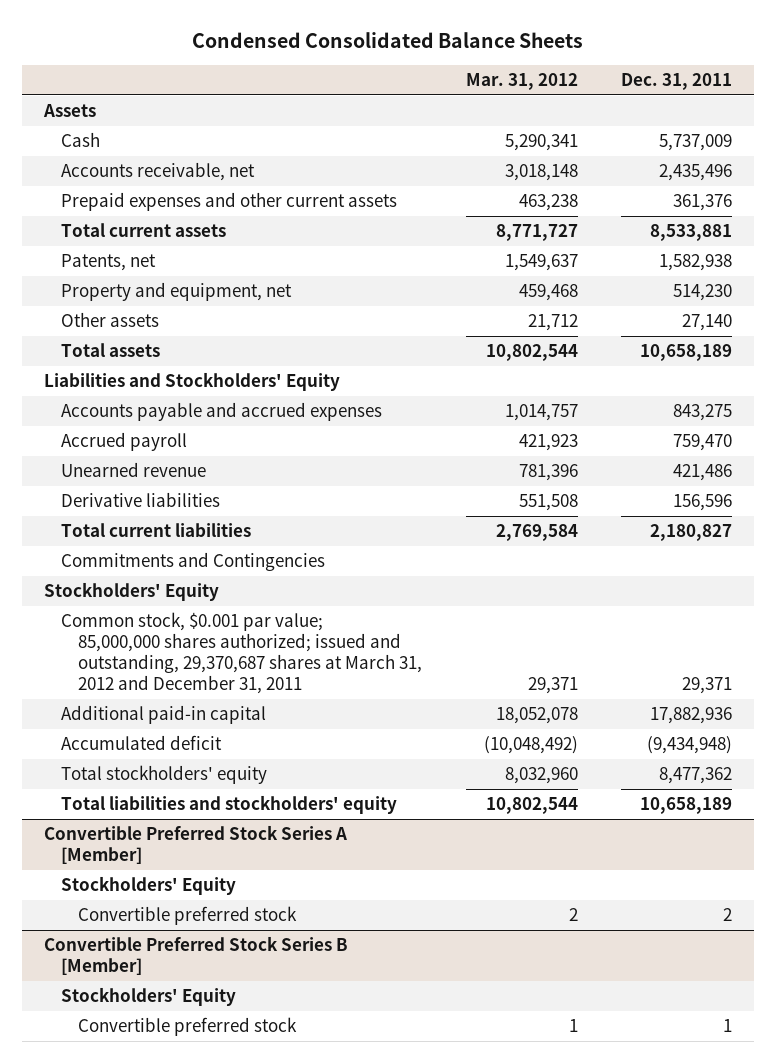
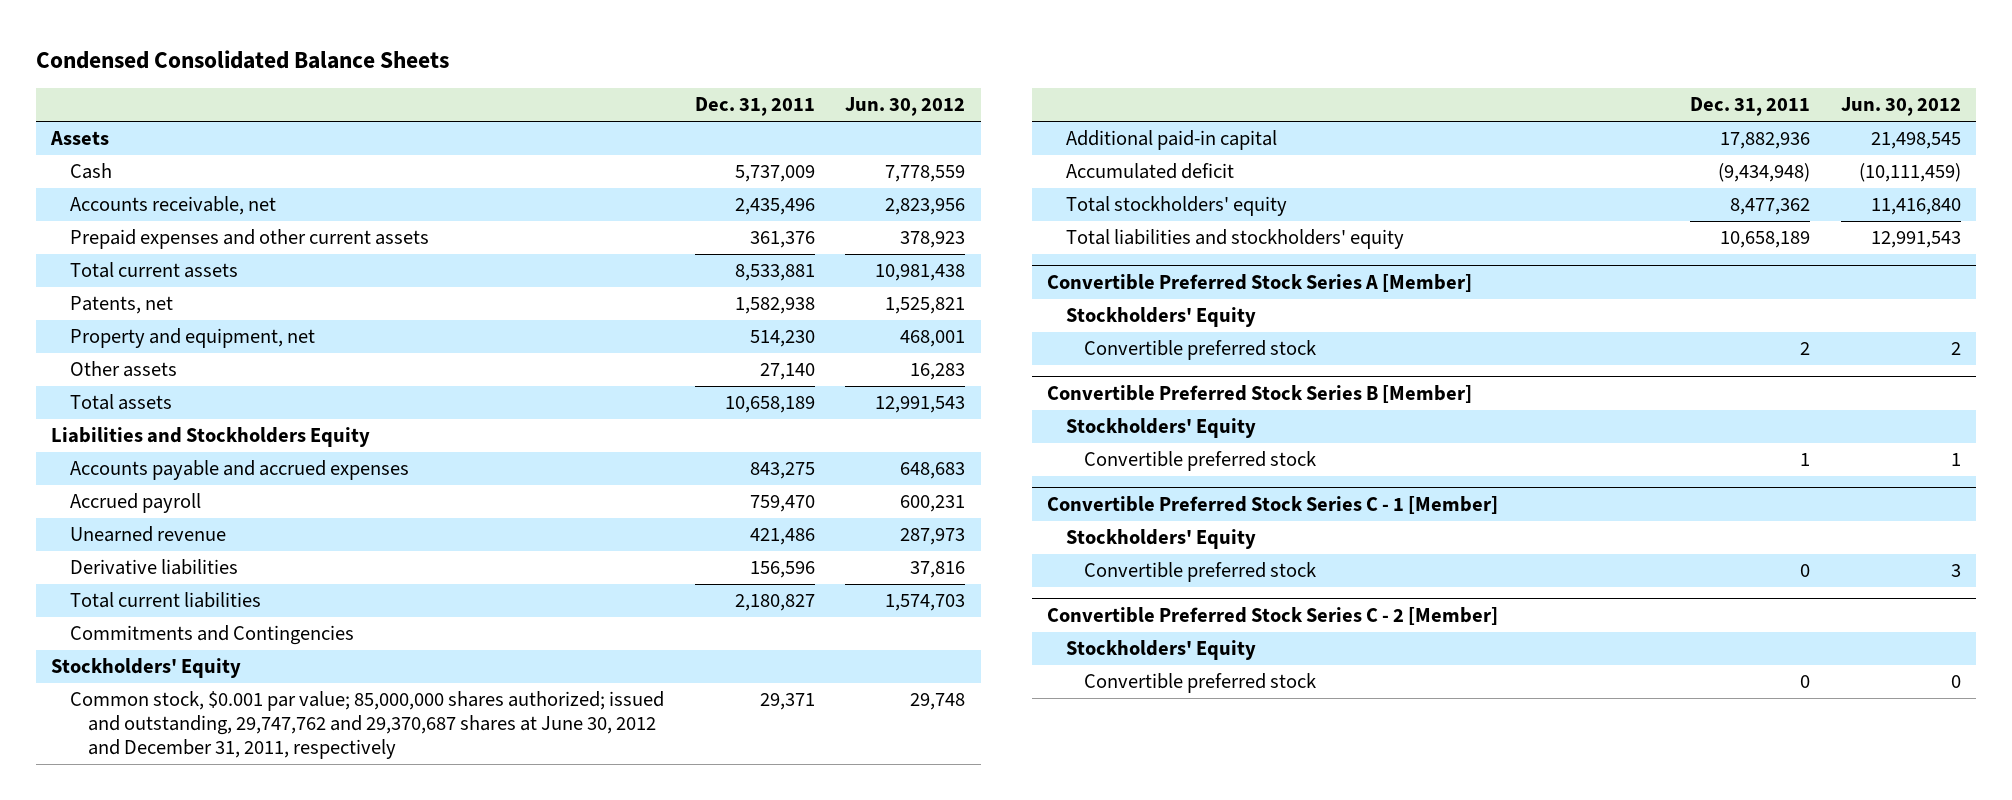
[465,73,578,91] Mar. 31, 2012 -> none
none -> [845,97,966,117] Jun. 30, 2012
[43,372,340,392] Liabilities and Stockholders' Equity -> [51,427,371,448] Liabilities and Stockholders Equity
[60,612,423,694] Common stock, $0.001 par value; 85,000,000 shares authorized; issued and outstanding, 29,370,687 shares at March 31, 2012 and December 31, 2011 -> [69,691,664,760] Common stock, $0.001 par value; 85,000,000 shares authorized; issued and outstanding, 29,747,762 and 29,370,687 shares at June 30, 2012 and December 31, 2011, respectively
none -> [1047,496,1499,515] Convertible Preferred Stock Series C - 1 [Member]
none -> [1065,529,1256,550] Stockholders' Equity
none -> [1084,562,1317,583] Convertible preferred stock
none -> [1047,607,1499,626] Convertible Preferred Stock Series C - 2 [Member]
none -> [1065,640,1256,661] Stockholders' Equity
none -> [1084,673,1317,694] Convertible preferred stock

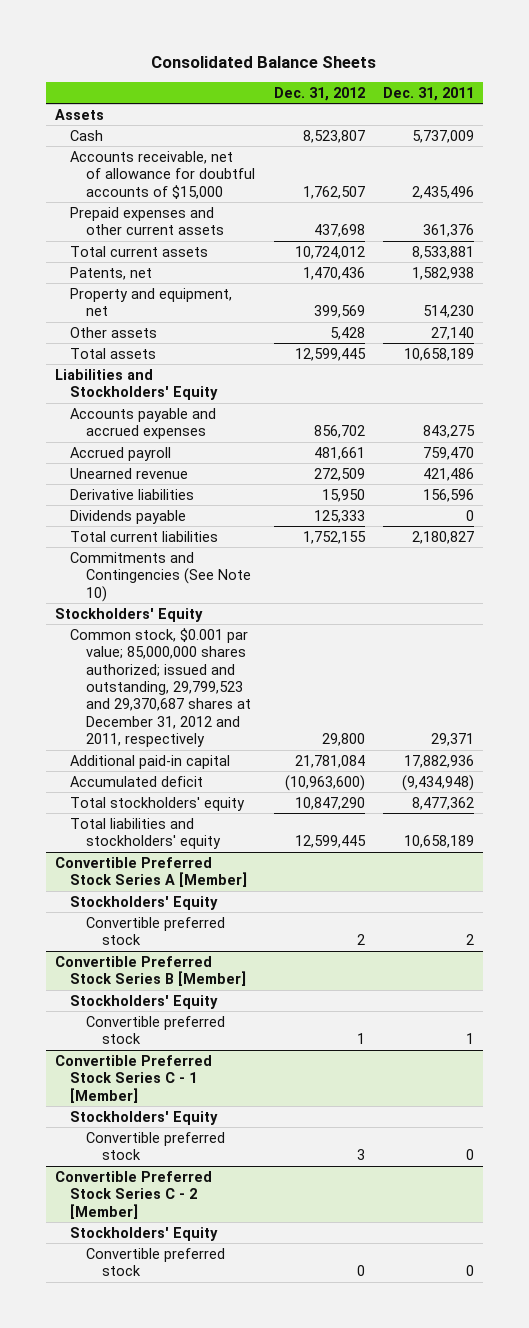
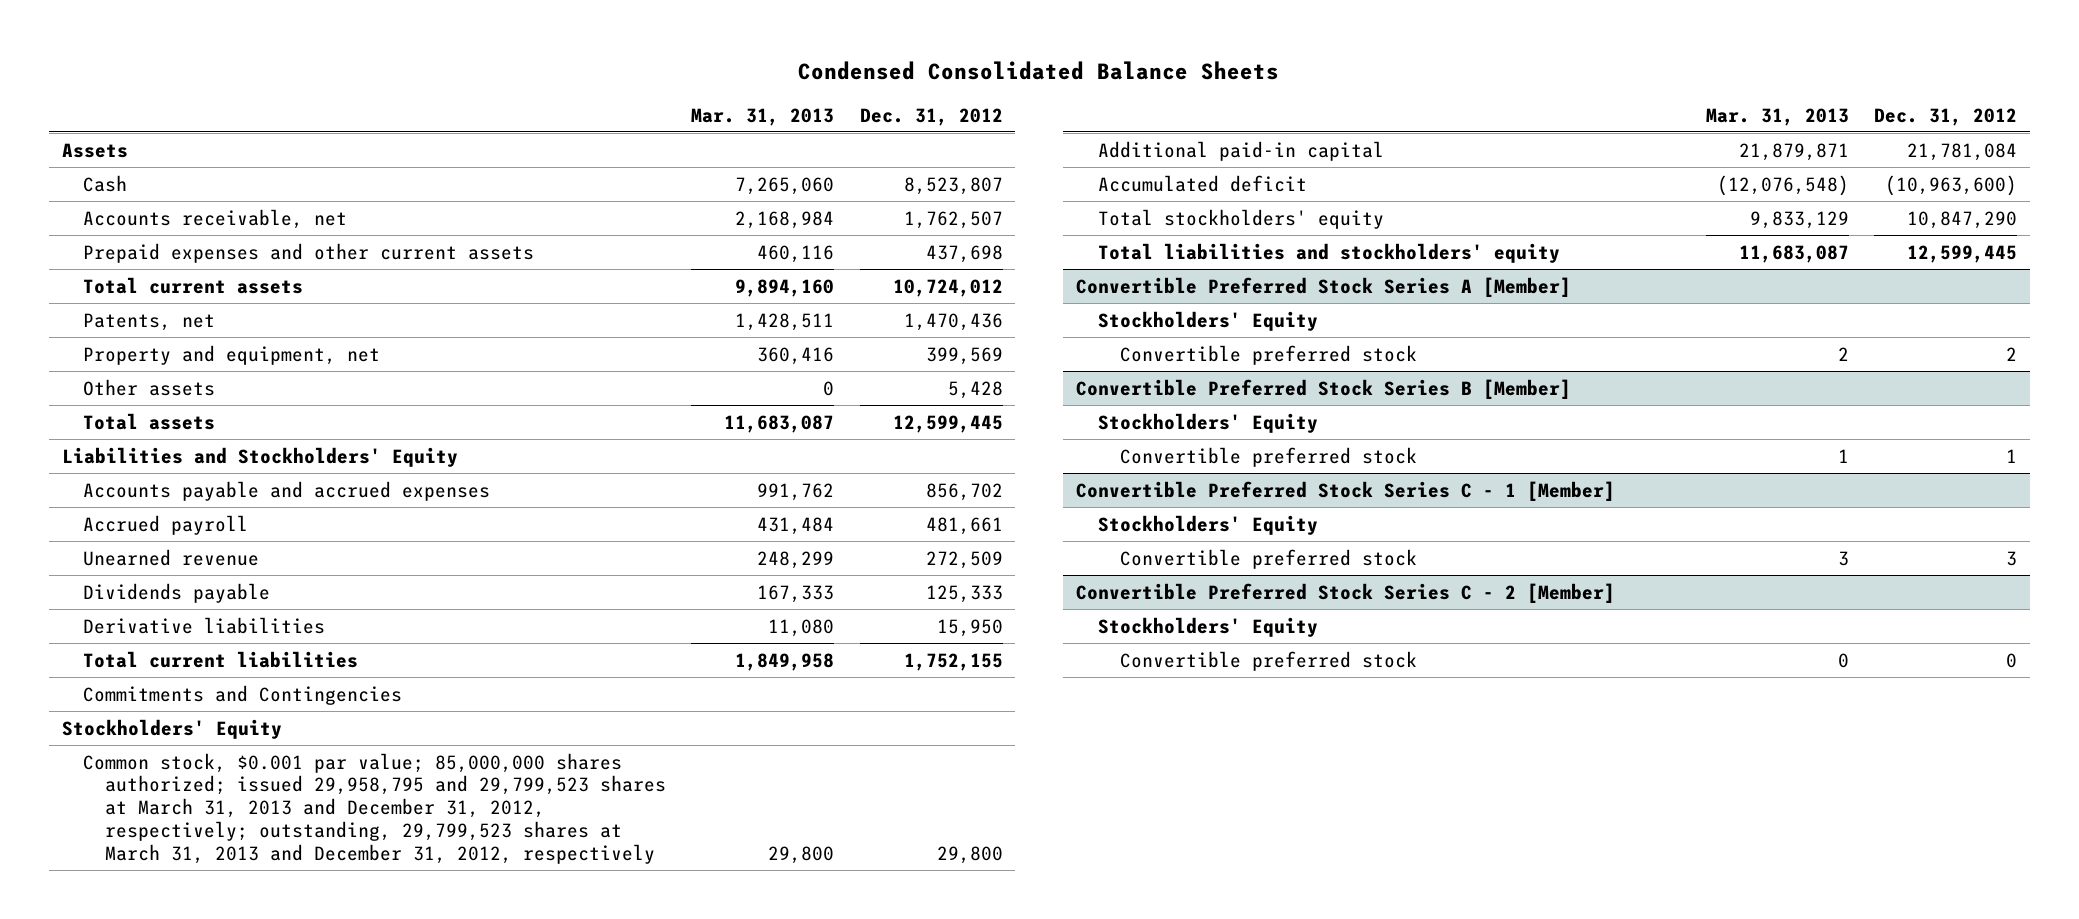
[151,55,377,68] Consolidated Balance Sheets -> [798,60,1280,80] Condensed Consolidated Balance Sheets
[382,86,474,101] Dec. 31, 2011 -> none
none -> [691,107,835,126] Mar. 31, 2013
[70,150,256,199] Accounts receivable, net of allowance for doubtful accounts of $15,000 -> [83,208,348,229] Accounts receivable, net
[70,488,195,500] Derivative liabilities -> [83,616,326,634] Derivative liabilities
[70,551,252,602] Commitments and Contingencies (See Note 10) -> [83,684,403,705] Commitments and Contingencies
[70,627,252,748] Common stock, $0.001 par value; 85,000,000 shares authorized; issued and outstanding, 29,799,523 and 29,370,687 shares at December 31, 2012 and 2011, respectively -> [83,752,667,864] Common stock, $0.001 par value; 85,000,000 shares authorized; issued 29,958,795 and 29,799,523 shares at March 31, 2013 and December 31, 2012, respectively; outstanding, 29,799,523 shares at March 31, 2013 and December 31, 2012, respectively

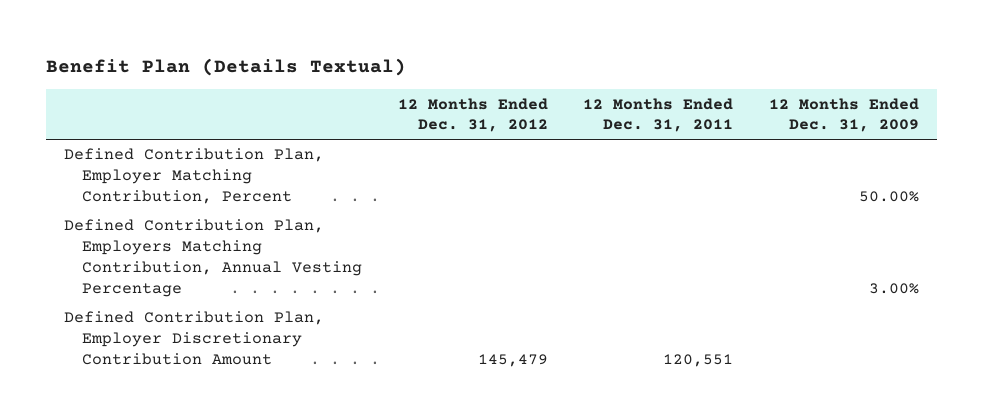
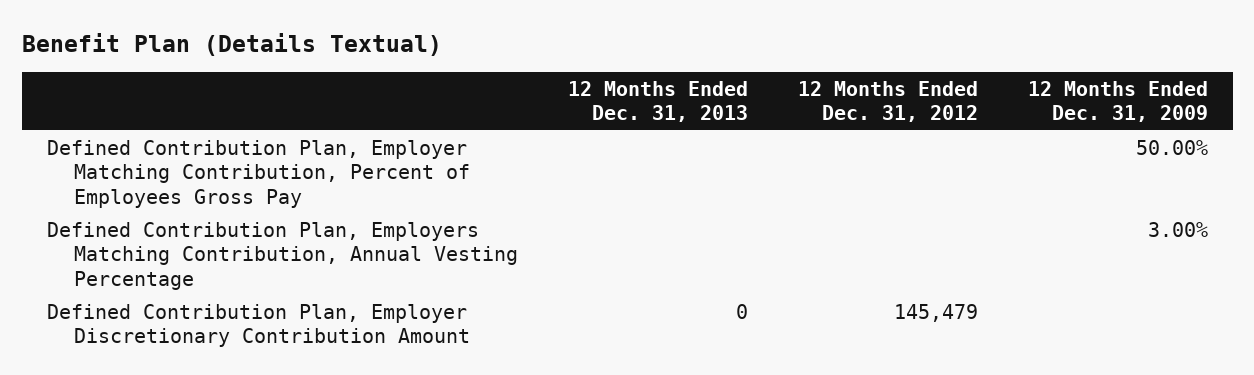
[583,97,734,133] 12 Months Ended Dec. 31, 2011 -> none
none -> [568,80,749,123] 12 Months Ended Dec. 31, 2013
[64,148,325,205] Defined Contribution Plan, Employer Matching Contribution, Percent -> [46,139,471,208] Defined Contribution Plan, Employer Matching Contribution, Percent of Employees Gross Pay

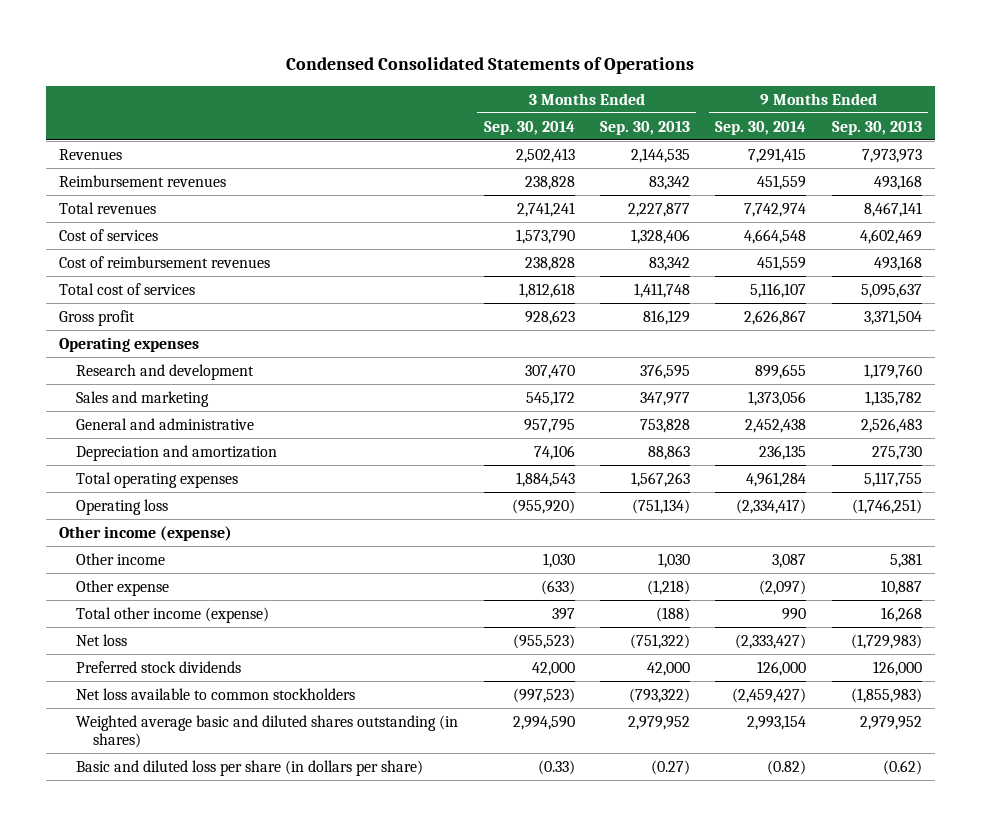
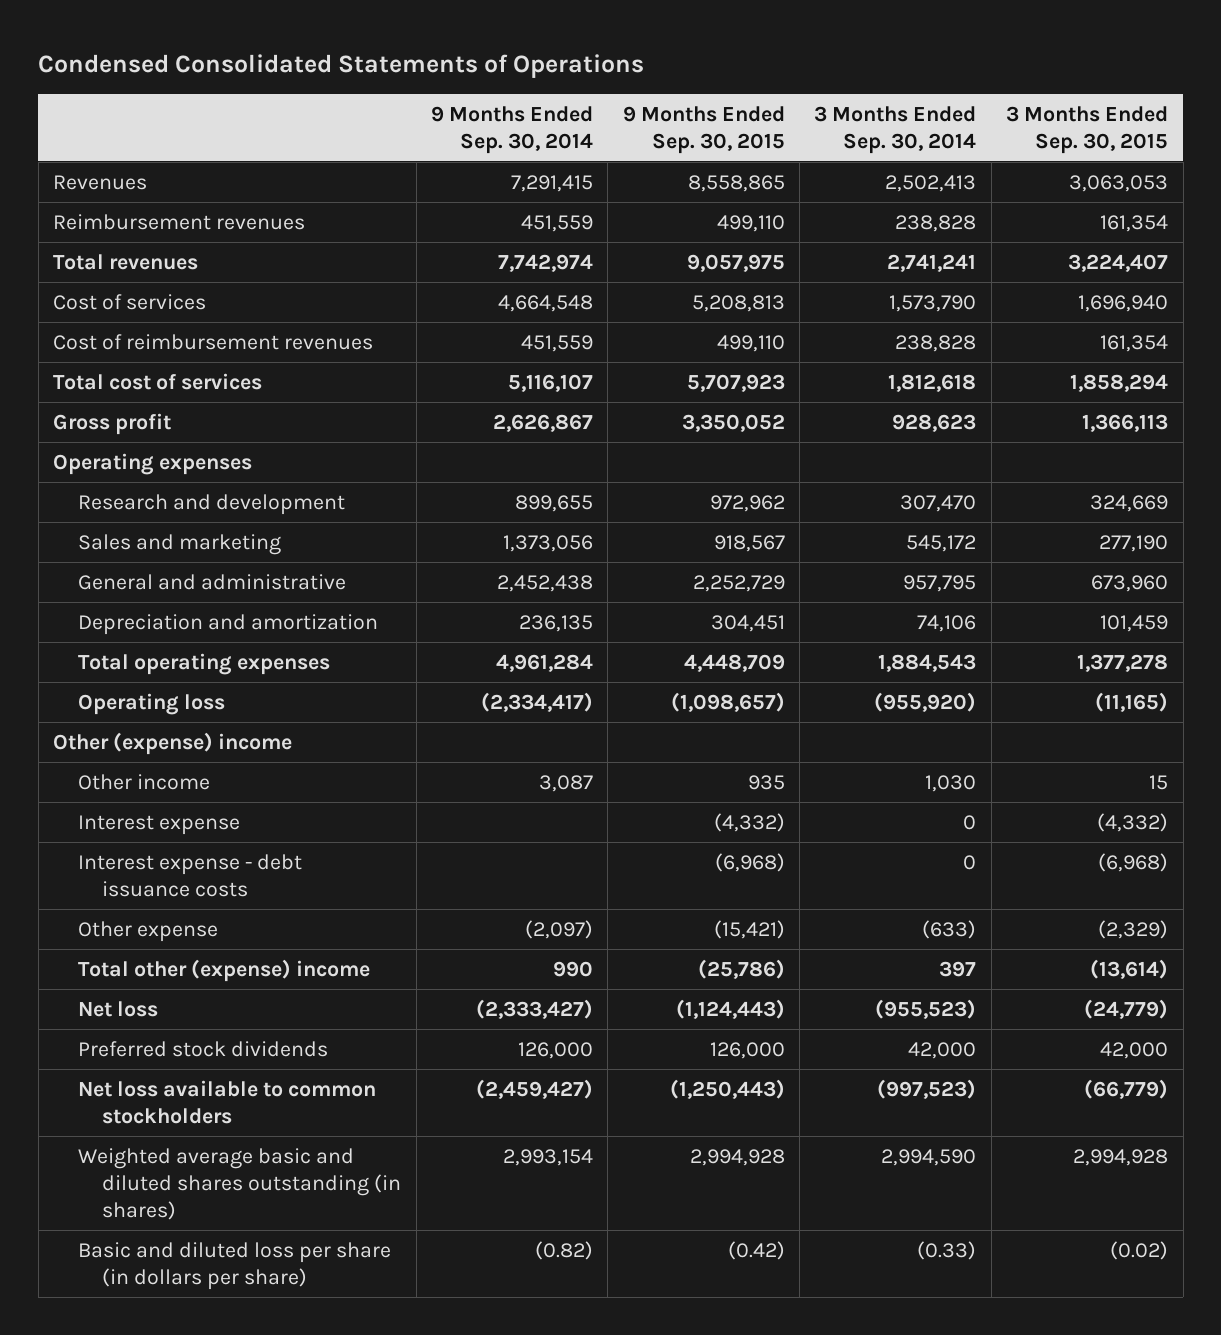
[600,120,691,135] Sep. 30, 2013 -> none
[831,120,922,135] Sep. 30, 2013 -> none
none -> [622,105,785,154] 9 Months Ended Sep. 30, 2015
none -> [1006,105,1169,154] 3 Months Ended Sep. 30, 2015
[58,525,232,541] Other income (expense) -> [53,731,293,755] Other (expense) income
none -> [77,814,240,835] Interest expense
none -> [77,853,302,897] Interest expense - debt issuance costs
[76,606,270,623] Total other income (expense) -> [77,958,370,982] Total other (expense) income

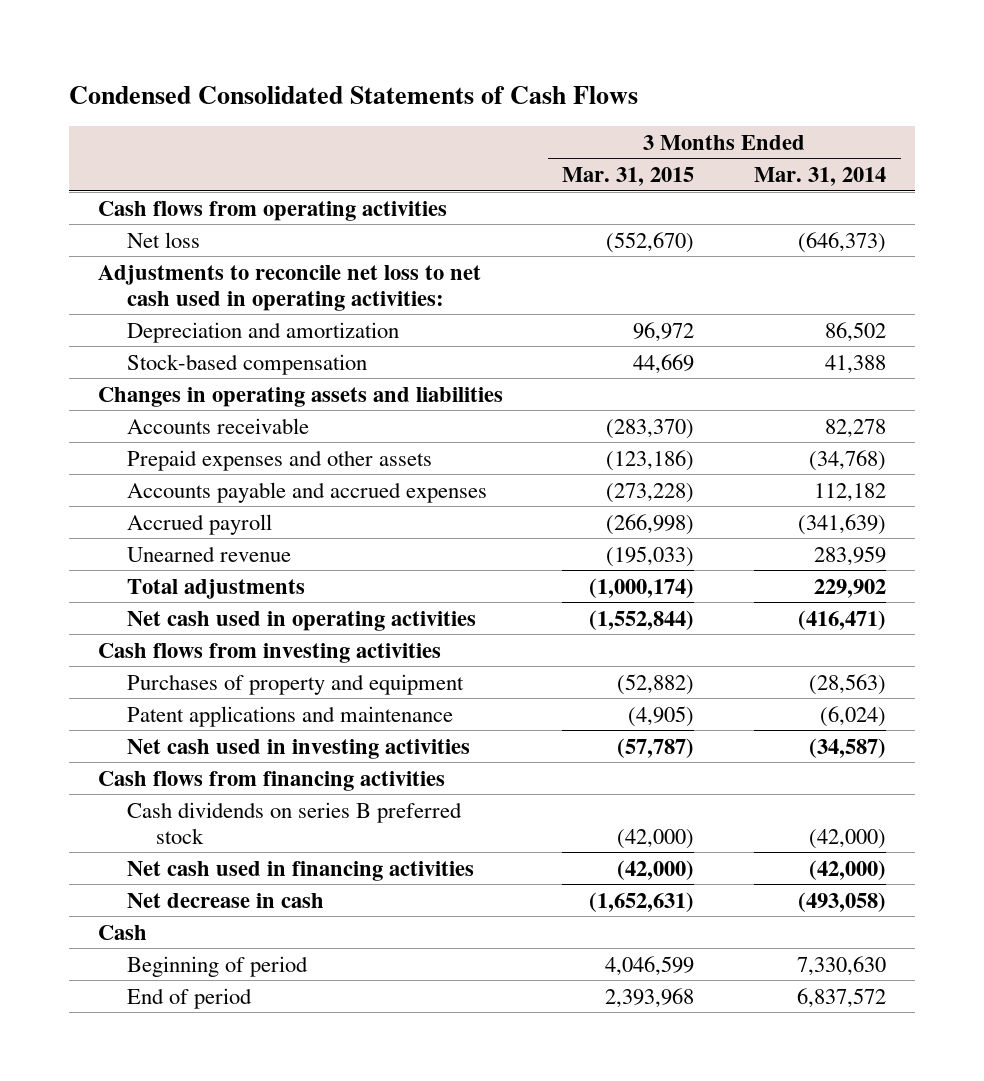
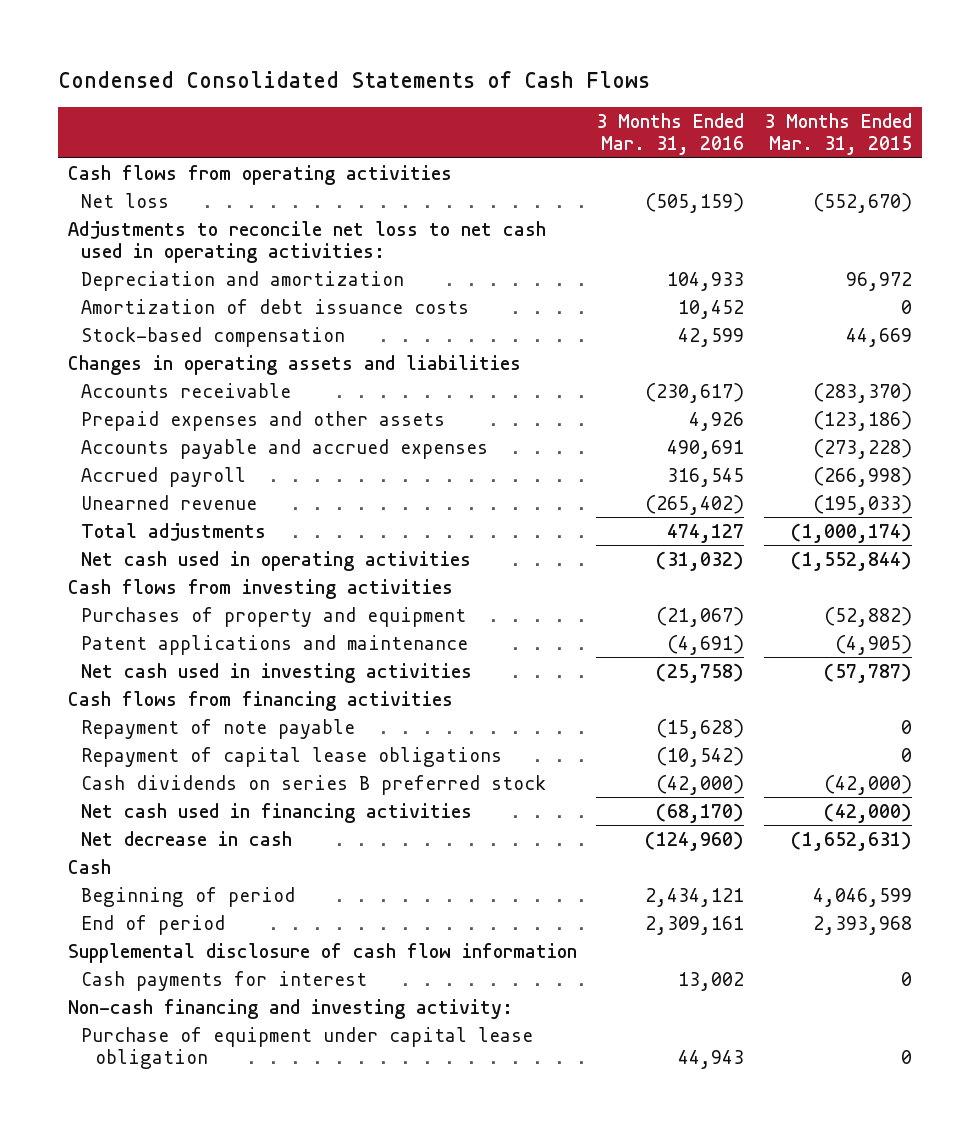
[753,167,886,187] Mar. 31, 2014 -> none
none -> [596,112,745,156] 3 Months Ended Mar. 31, 2016
none -> [81,298,470,314] Amortization of debt issuance costs
none -> [81,718,356,739] Repayment of note payable
none -> [81,746,503,767] Repayment of capital lease obligations
none -> [67,942,577,963] Supplemental disclosure of cash flow information
none -> [81,970,368,991] Cash payments for interest
none -> [67,998,513,1019] Non-cash financing and investing activity:
none -> [81,1026,534,1069] Purchase of equipment under capital lease obligation

